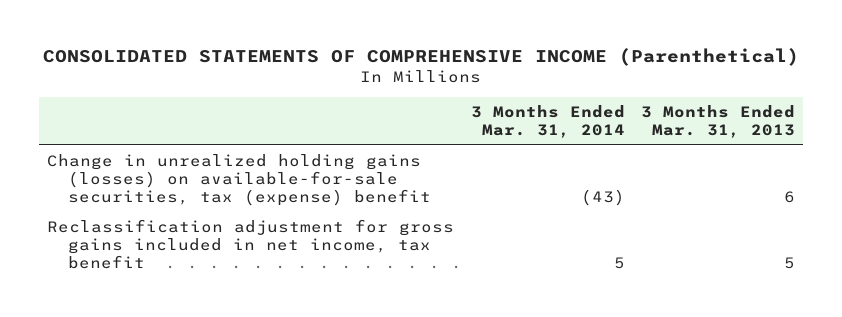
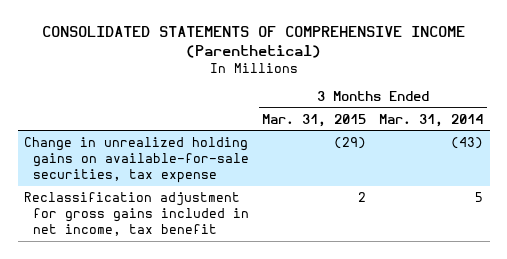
[641,105,796,139] 3 Months Ended Mar. 31, 2013 -> none
none -> [262,113,367,127] Mar. 31, 2015
[47,154,431,207] Change in unrealized holding gains (losses) on available-for-sale securities, tax (expense) benefit -> [24,137,250,183] Change in unrealized holding gains on available-for-sale securities, tax expense

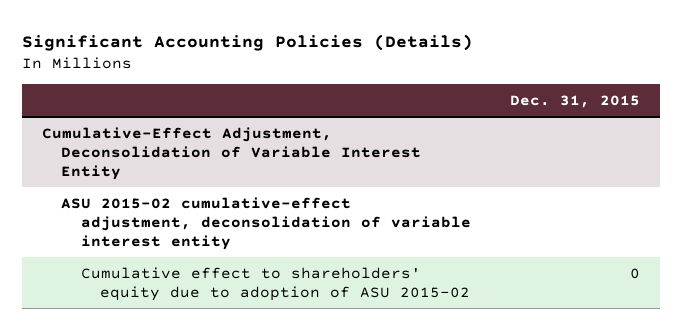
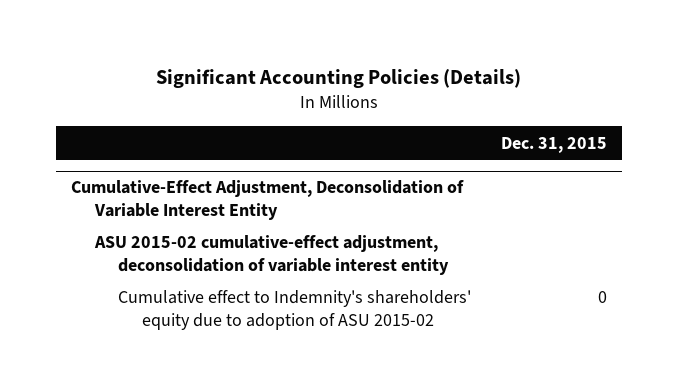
[80,266,470,301] Cumulative effect to shareholders' equity due to adoption of ASU 2015-02 -> [118,290,472,330] Cumulative effect to Indemnity's shareholders' equity due to adoption of ASU 2015-02

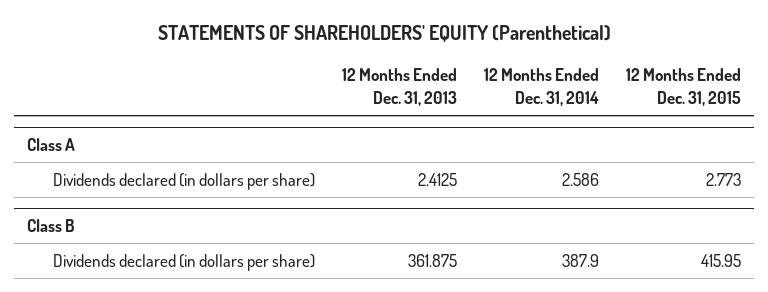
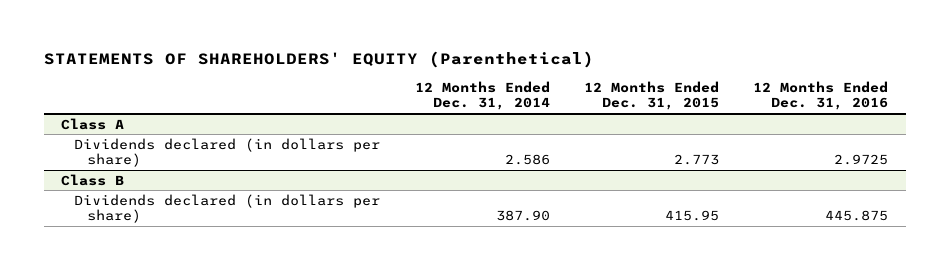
[341,68,457,106] 12 Months Ended Dec. 31, 2013 -> none
none -> [753,80,889,111] 12 Months Ended Dec. 31, 2016
[561,253,599,267] 387.9 -> [495,210,550,222] 387.90

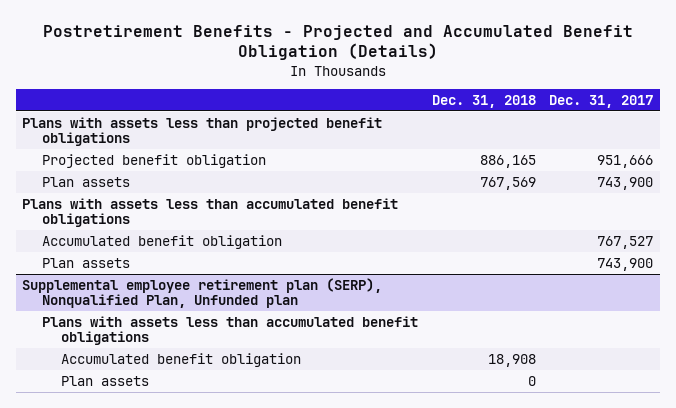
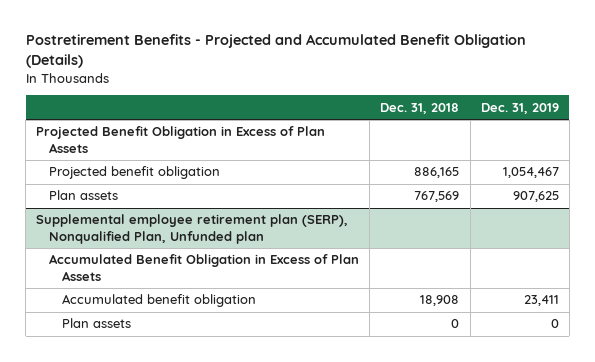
[549,94,654,108] Dec. 31, 2017 -> none
none -> [480,102,559,114] Dec. 31, 2019
[22,116,383,147] Plans with assets less than projected benefit obligations -> [36,126,326,153] Projected Benefit Obligation in Excess of Plan Assets
[22,197,399,228] Plans with assets less than accumulated benefit obligations -> none
[41,234,282,249] Accumulated benefit obligation -> none
[41,257,130,268] Plan assets -> none
[41,315,418,346] Plans with assets less than accumulated benefit obligations -> [49,254,360,281] Accumulated Benefit Obligation in Excess of Plan Assets

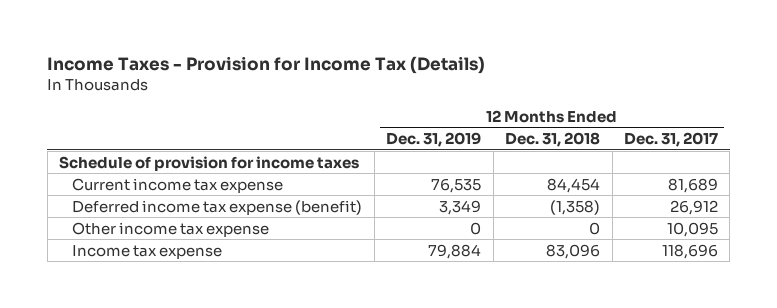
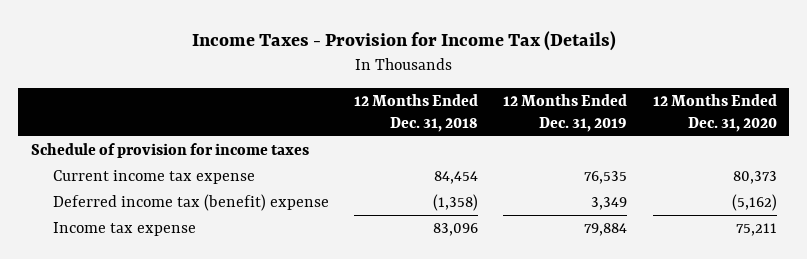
[624,131,719,147] Dec. 31, 2017 -> none
none -> [652,93,777,132] 12 Months Ended Dec. 31, 2020
[72,221,270,237] Other income tax expense -> none
[72,199,363,215] Deferred income tax expense (benefit) -> [53,194,330,212] Deferred income tax (benefit) expense

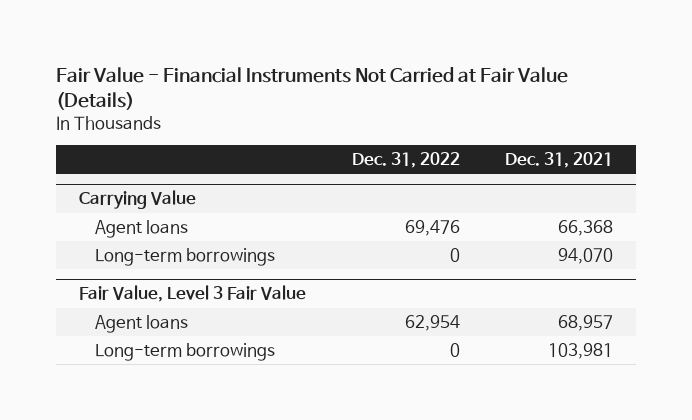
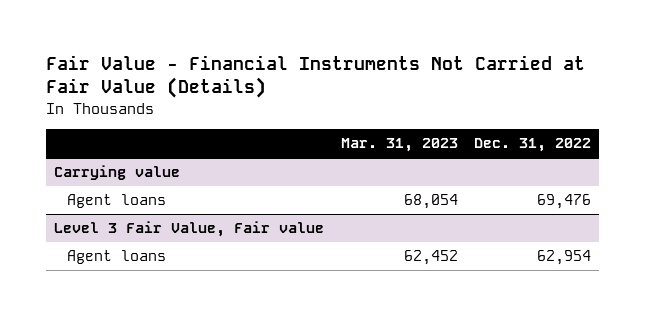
[505,152,614,169] Dec. 31, 2021 -> none
none -> [340,138,458,153] Mar. 31, 2023
[79,190,197,210] Carrying Value -> [54,165,181,181] Carrying value
[94,247,275,266] Long-term borrowings -> none
[79,285,307,303] Fair Value, Level 3 Fair Value -> [54,221,325,238] Level 3 Fair Value, Fair value
[94,342,275,361] Long-term borrowings -> none

